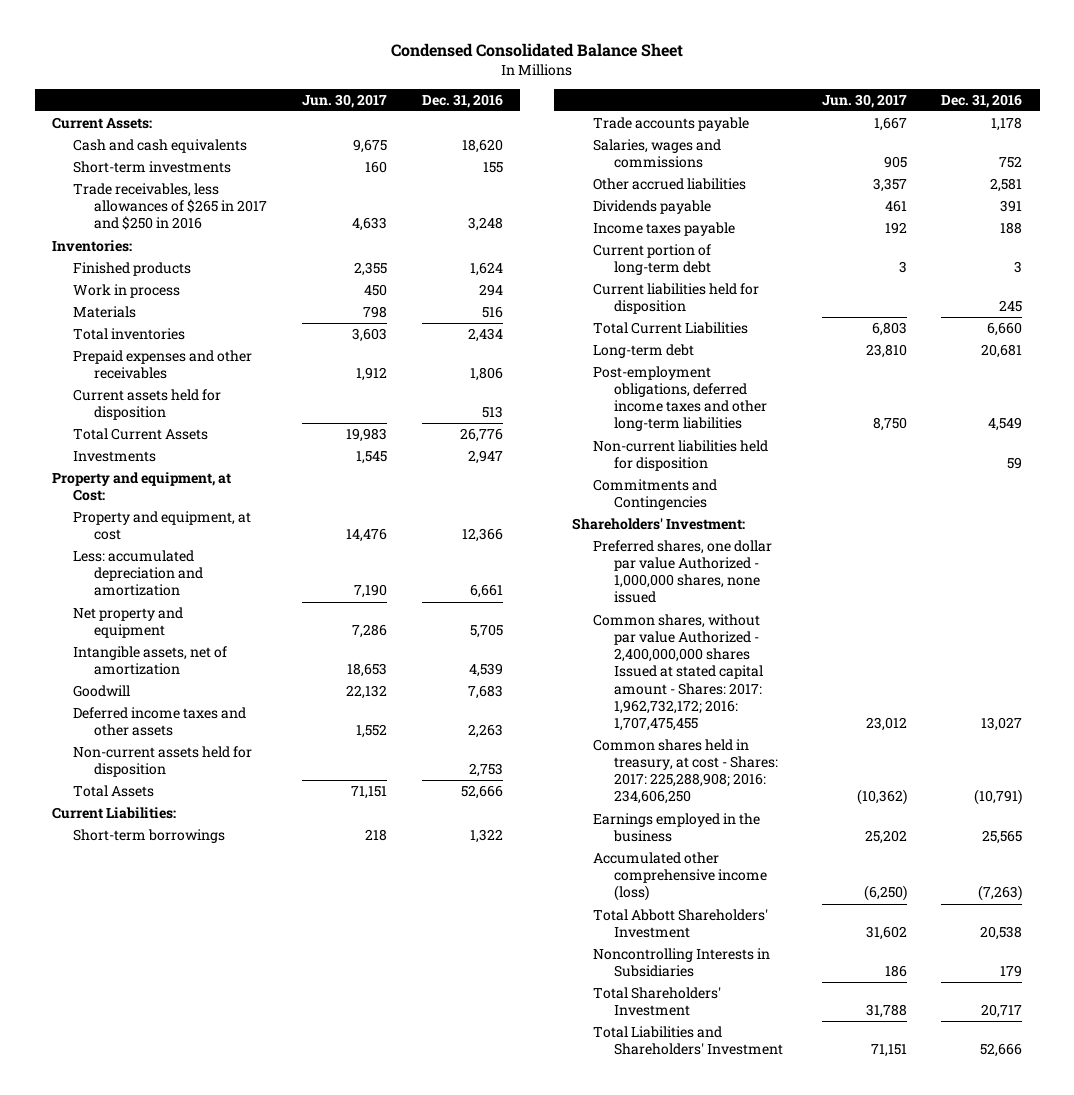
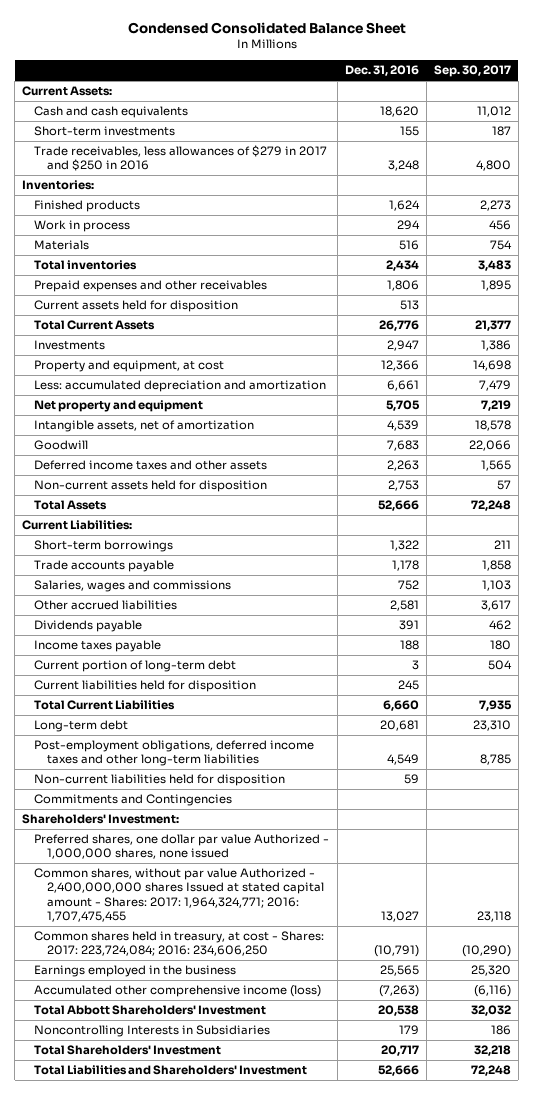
[301,93,387,108] Jun. 30, 2017 -> none
none -> [433,65,511,78] Sep. 30, 2017
[73,183,268,231] Trade receivables, less allowances of $265 in 2017 and $250 in 2016 -> [34,145,328,172] Trade receivables, less allowances of $279 in 2017 and $250 in 2016
[52,472,232,502] Property and equipment, at Cost: -> none
[592,614,763,731] Common shares, without par value Authorized - 2,400,000,000 shares Issued at stated capital amount - Shares: 2017: 1,962,732,172; 2016: 1,707,475,455 -> [34,868,324,922] Common shares, without par value Authorized - 2,400,000,000 shares Issued at stated capital amount - Shares: 2017: 1,964,324,771; 2016: 1,707,475,455
[592,739,778,805] Common shares held in treasury, at cost - Shares: 2017: 225,288,908; 2016: 234,606,250 -> [34,931,325,957] Common shares held in treasury, at cost - Shares: 2017: 223,724,084; 2016: 234,606,250

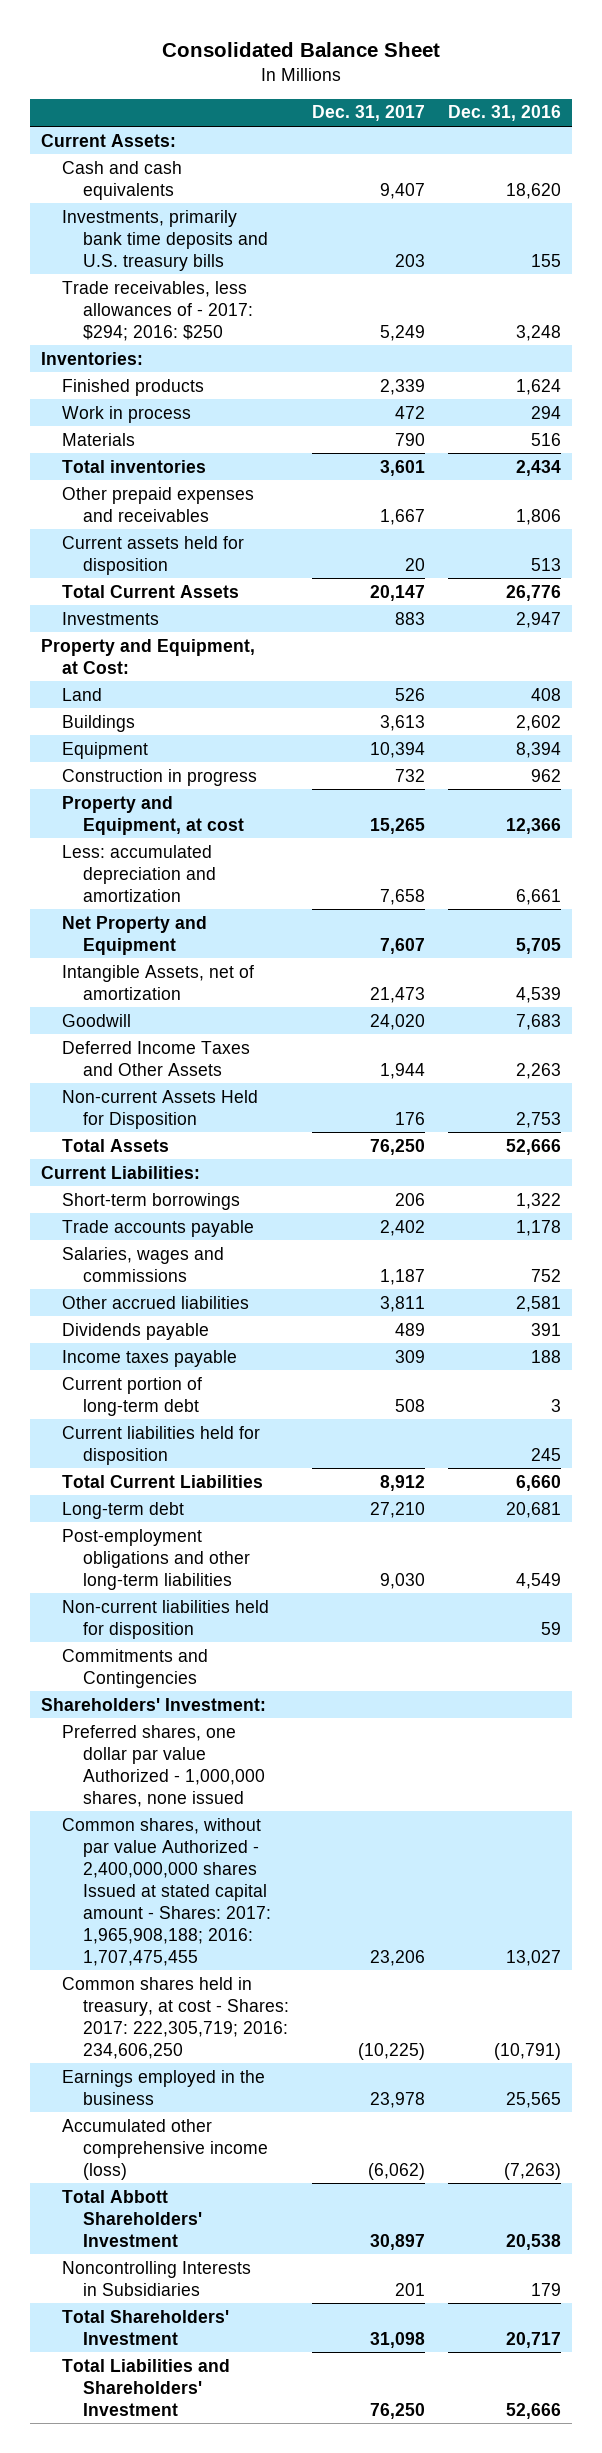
[127,21,406,34] Condensed Consolidated Balance Sheet -> [161,42,440,58] Consolidated Balance Sheet
[433,65,511,78] Sep. 30, 2017 -> none
none -> [312,105,426,122] Dec. 31, 2017
[34,126,176,137] Short-term investments -> [62,209,269,271] Investments, primarily bank time deposits and U.S. treasury bills
[34,145,328,172] Trade receivables, less allowances of $279 in 2017 and $250 in 2016 -> [62,280,254,341] Trade receivables, less allowances of - 2017: $294; 2016: $250
[34,280,268,293] Prepaid expenses and other receivables -> [62,486,255,522] Other prepaid expenses and receivables
none -> [40,638,255,674] Property and Equipment, at Cost:
none -> [62,687,103,701] Land
none -> [62,714,136,732] Buildings
none -> [62,741,149,759] Equipment
none -> [62,768,258,786] Construction in progress
[34,360,225,373] Property and equipment, at cost -> [62,795,245,835] Property and Equipment, at cost
[34,400,204,413] Net property and equipment -> [62,915,208,955] Net Property and Equipment
[34,420,255,433] Intangible assets, net of amortization -> [62,964,255,1000] Intangible Assets, net of amortization
[34,460,268,471] Deferred income taxes and other assets -> [62,1040,251,1076] Deferred Income Taxes and Other Assets
[34,480,268,493] Non-current assets held for disposition -> [62,1089,259,1129] Non-current Assets Held for Disposition
[34,740,315,767] Post-employment obligations, deferred income taxes and other long-term liabilities -> [62,1528,251,1590] Post-employment obligations and other long-term liabilities
[34,868,324,922] Common shares, without par value Authorized - 2,400,000,000 shares Issued at stated capital amount - Shares: 2017: 1,964,324,771; 2016: 1,707,475,455 -> [62,1817,272,1966] Common shares, without par value Authorized - 2,400,000,000 shares Issued at stated capital amount - Shares: 2017: 1,965,908,188; 2016: 1,707,475,455
[34,931,325,957] Common shares held in treasury, at cost - Shares: 2017: 223,724,084; 2016: 234,606,250 -> [62,1976,290,2059] Common shares held in treasury, at cost - Shares: 2017: 222,305,719; 2016: 234,606,250

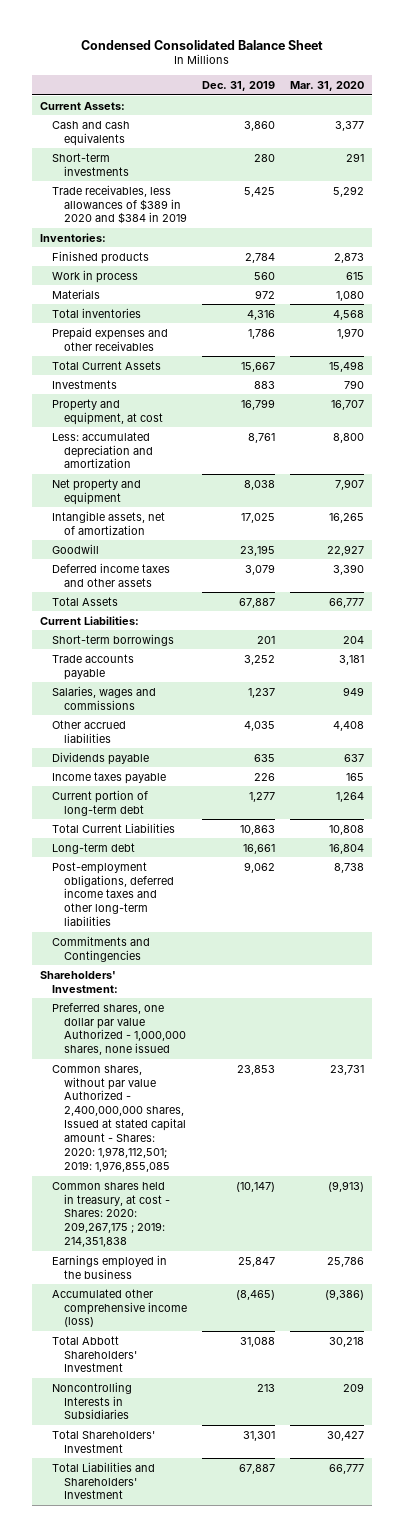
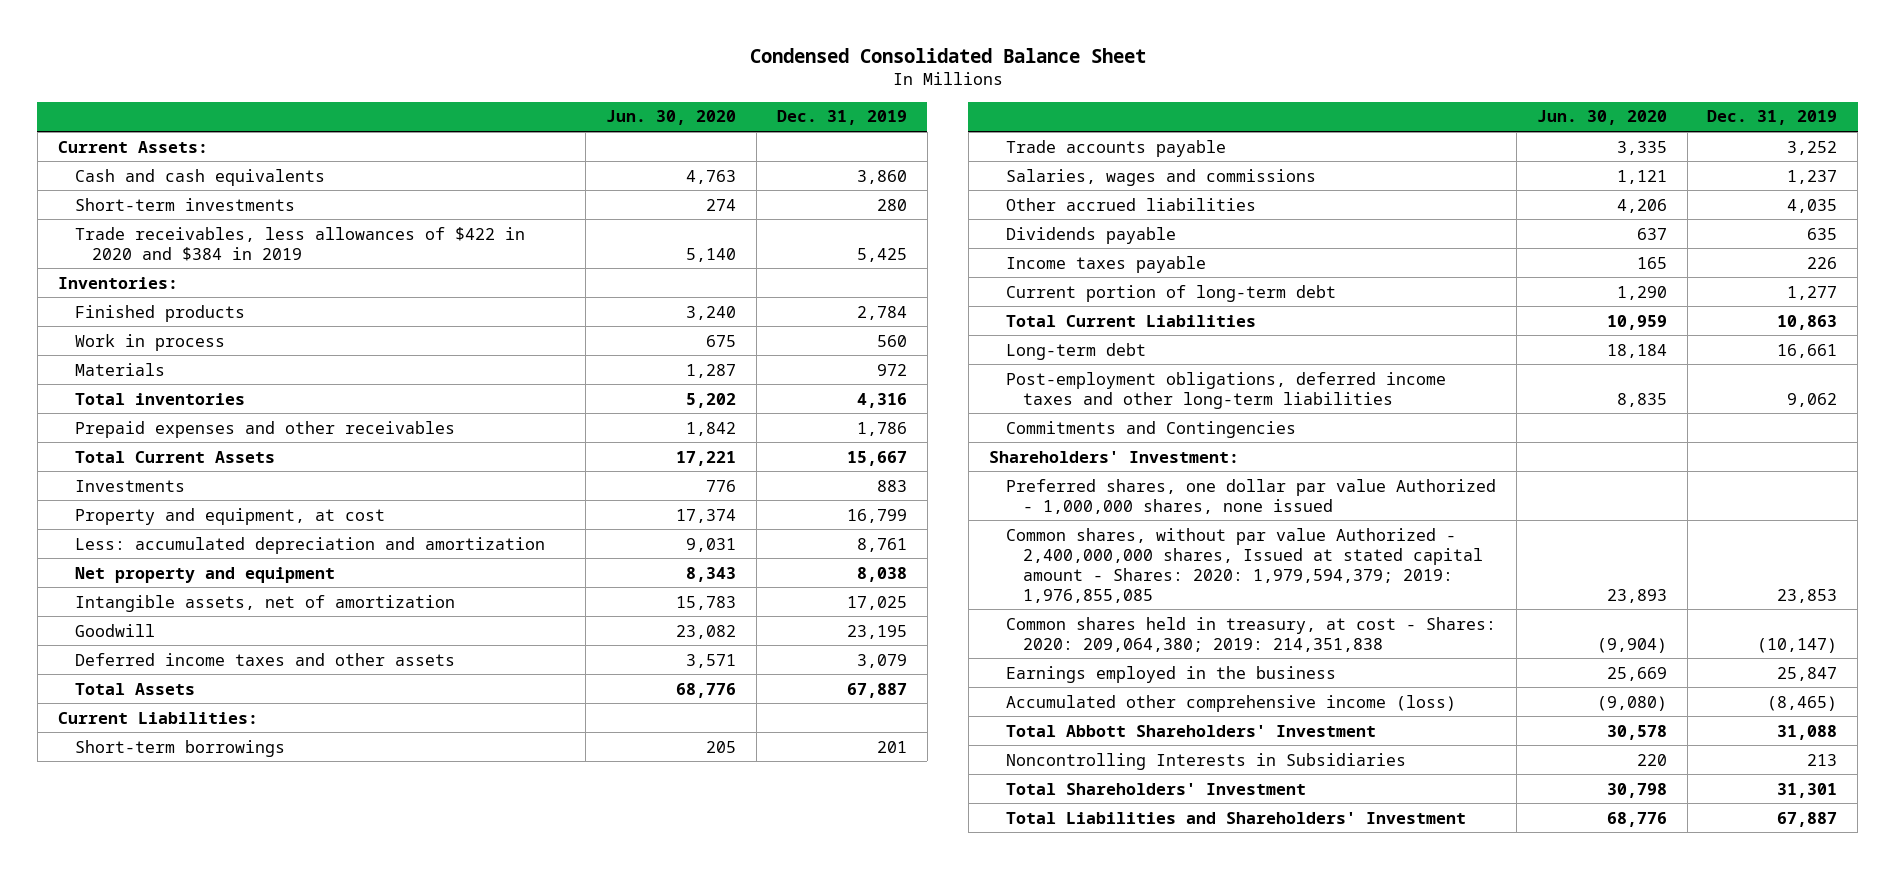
[290,81,365,92] Mar. 31, 2020 -> none
none -> [605,110,736,126] Jun. 30, 2020
[51,184,187,225] Trade receivables, less allowances of $389 in 2020 and $384 in 2019 -> [75,226,526,261] Trade receivables, less allowances of $422 in 2020 and $384 in 2019
[51,1064,186,1173] Common shares, without par value Authorized - 2,400,000,000 shares, Issued at stated capital amount - Shares: 2020: 1,978,112,501; 2019: 1,976,855,085 -> [1005,527,1484,603] Common shares, without par value Authorized - 2,400,000,000 shares, Issued at stated capital amount - Shares: 2020: 1,979,594,379; 2019: 1,976,855,085
[51,1181,170,1248] Common shares held in treasury, at cost - Shares: 2020: 209,267,175 ; 2019: 214,351,838 -> [1005,616,1496,652] Common shares held in treasury, at cost - Shares: 2020: 209,064,380; 2019: 214,351,838

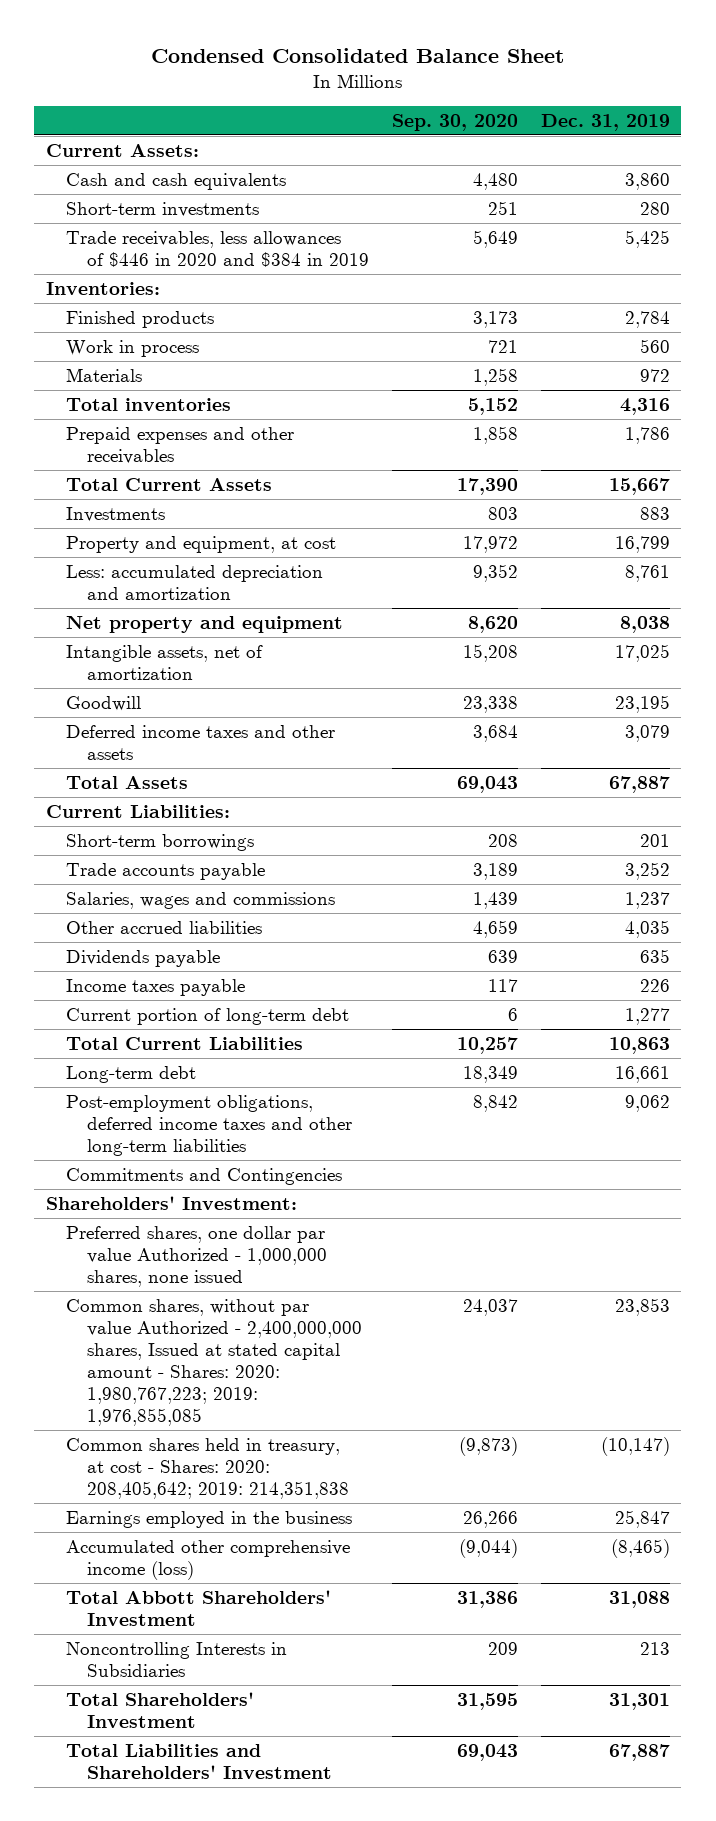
[605,110,736,126] Jun. 30, 2020 -> none
none -> [391,113,518,131] Sep. 30, 2020
[75,226,526,261] Trade receivables, less allowances of $422 in 2020 and $384 in 2019 -> [66,230,369,267] Trade receivables, less allowances of $446 in 2020 and $384 in 2019
[1005,527,1484,603] Common shares, without par value Authorized - 2,400,000,000 shares, Issued at stated capital amount - Shares: 2020: 1,979,594,379; 2019: 1,976,855,085 -> [66,1298,362,1427] Common shares, without par value Authorized - 2,400,000,000 shares, Issued at stated capital amount - Shares: 2020: 1,980,767,223; 2019: 1,976,855,085
[1005,616,1496,652] Common shares held in treasury, at cost - Shares: 2020: 209,064,380; 2019: 214,351,838 -> [66,1437,349,1499] Common shares held in treasury, at cost - Shares: 2020: 208,405,642; 2019: 214,351,838

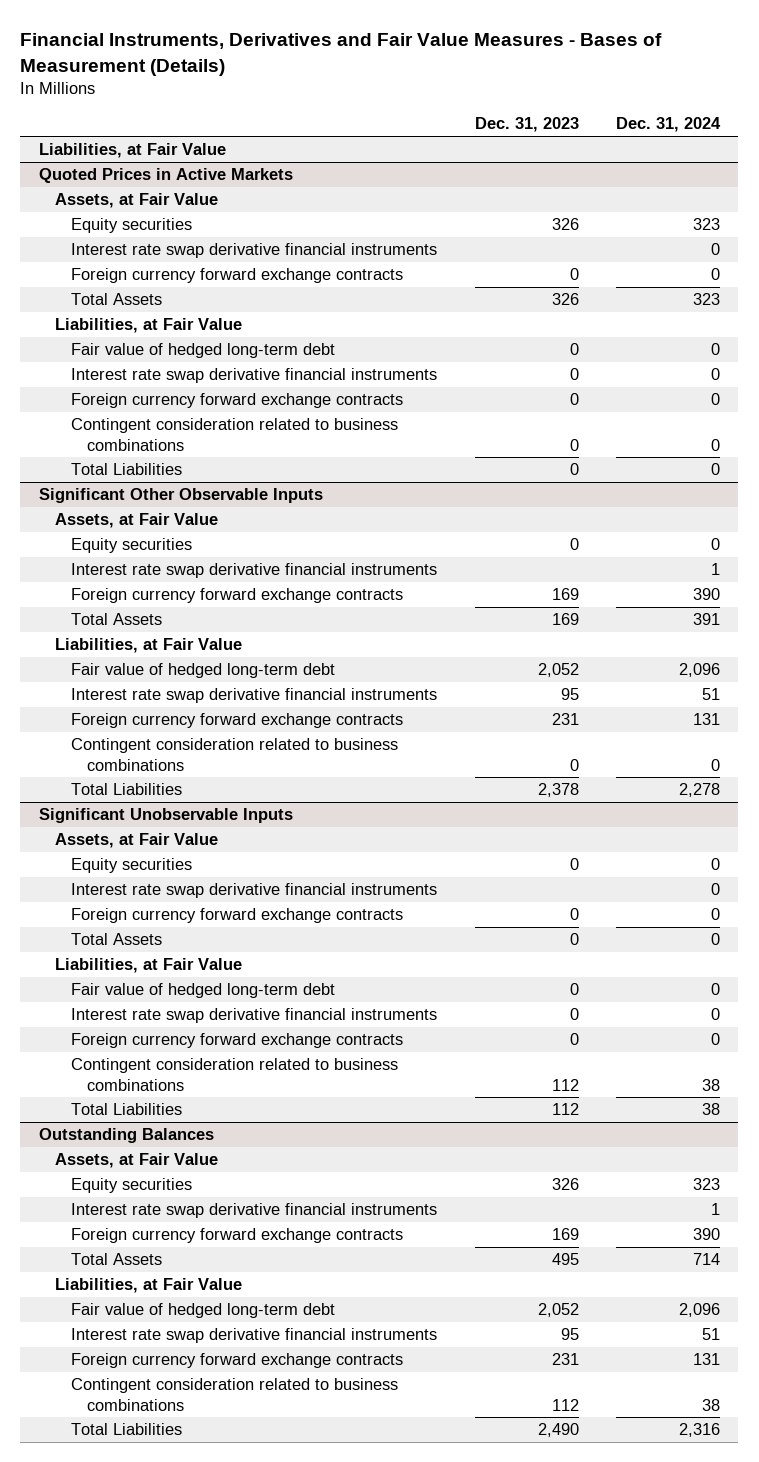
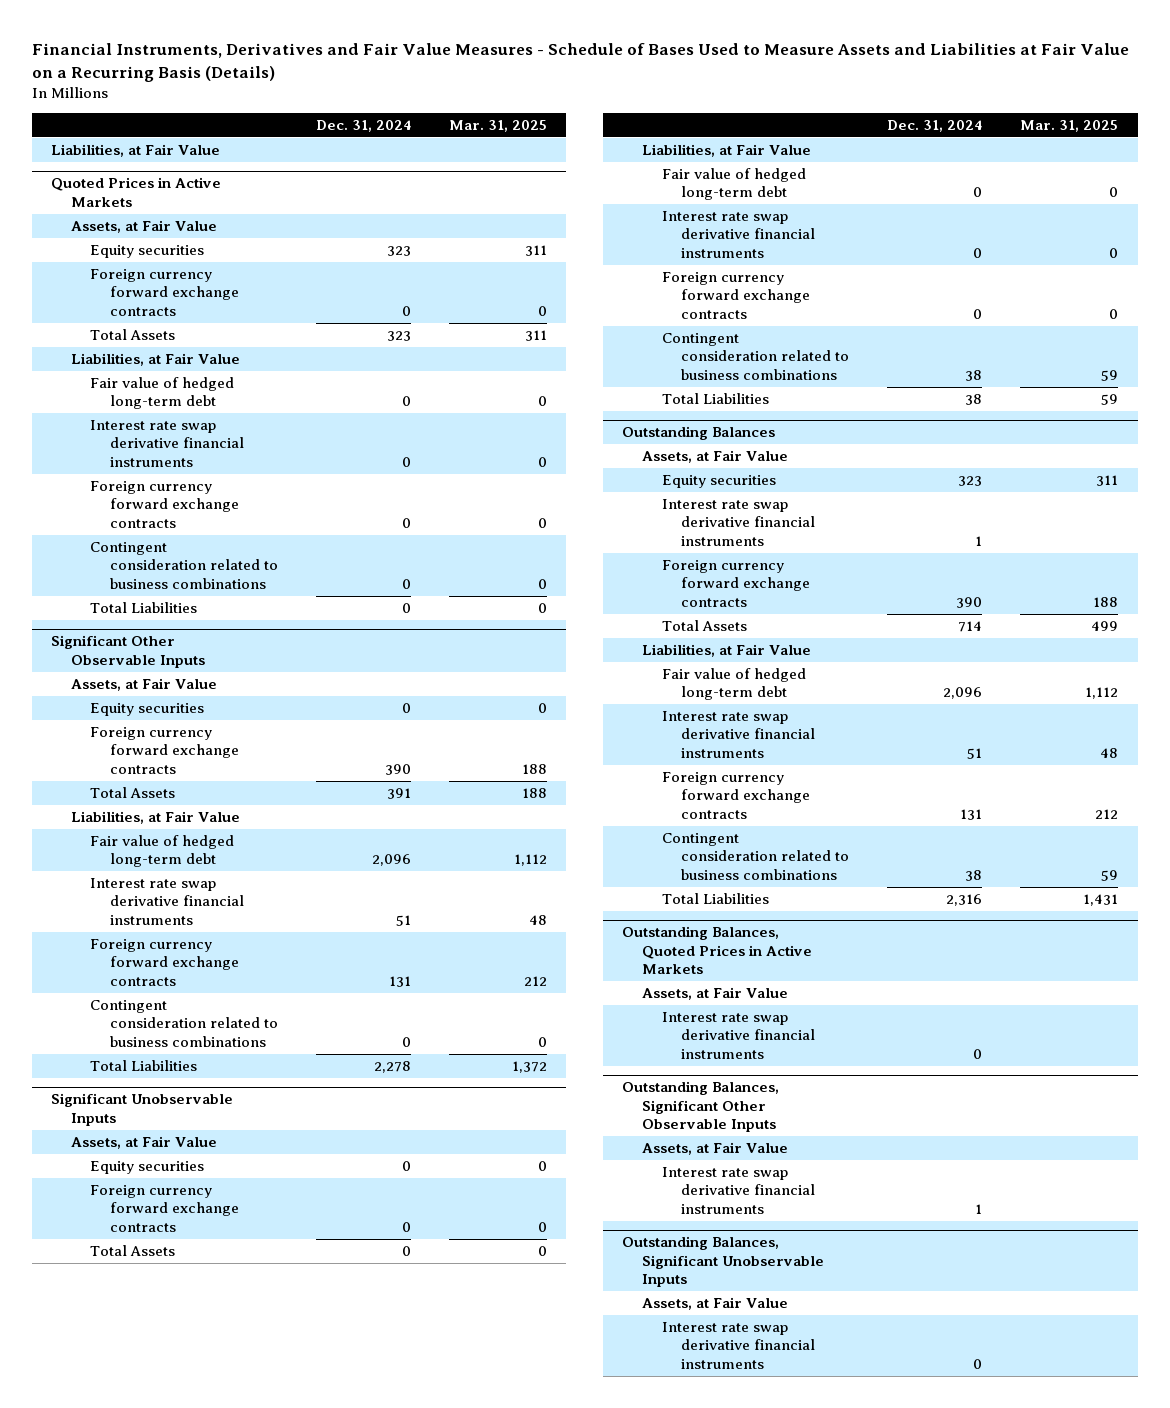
[20,33,663,77] Financial Instruments, Derivatives and Fair Value Measures - Bases of Measurement (Details) -> [32,43,1130,83] Financial Instruments, Derivatives and Fair Value Measures - Schedule of Bases Used to Measure Assets and Liabilities at Fair Value on a Recurring Basis (Details)
[474,117,579,133] Dec. 31, 2023 -> none
none -> [449,120,548,133] Mar. 31, 2025
[71,243,438,259] Interest rate swap derivative financial instruments -> none
[71,563,438,579] Interest rate swap derivative financial instruments -> none
[71,883,438,899] Interest rate swap derivative financial instruments -> none
none -> [622,926,813,975] Outstanding Balances, Quoted Prices in Active Markets
none -> [642,987,789,1001] Assets, at Fair Value
none -> [661,1012,816,1059] Interest rate swap derivative financial instruments
none -> [622,1081,780,1133] Outstanding Balances, Significant Other Observable Inputs
none -> [642,1142,789,1156] Assets, at Fair Value
none -> [661,1167,816,1214] Interest rate swap derivative financial instruments
none -> [622,1236,825,1288] Outstanding Balances, Significant Unobservable Inputs
none -> [642,1297,789,1311] Assets, at Fair Value
none -> [661,1322,816,1369] Interest rate swap derivative financial instruments

